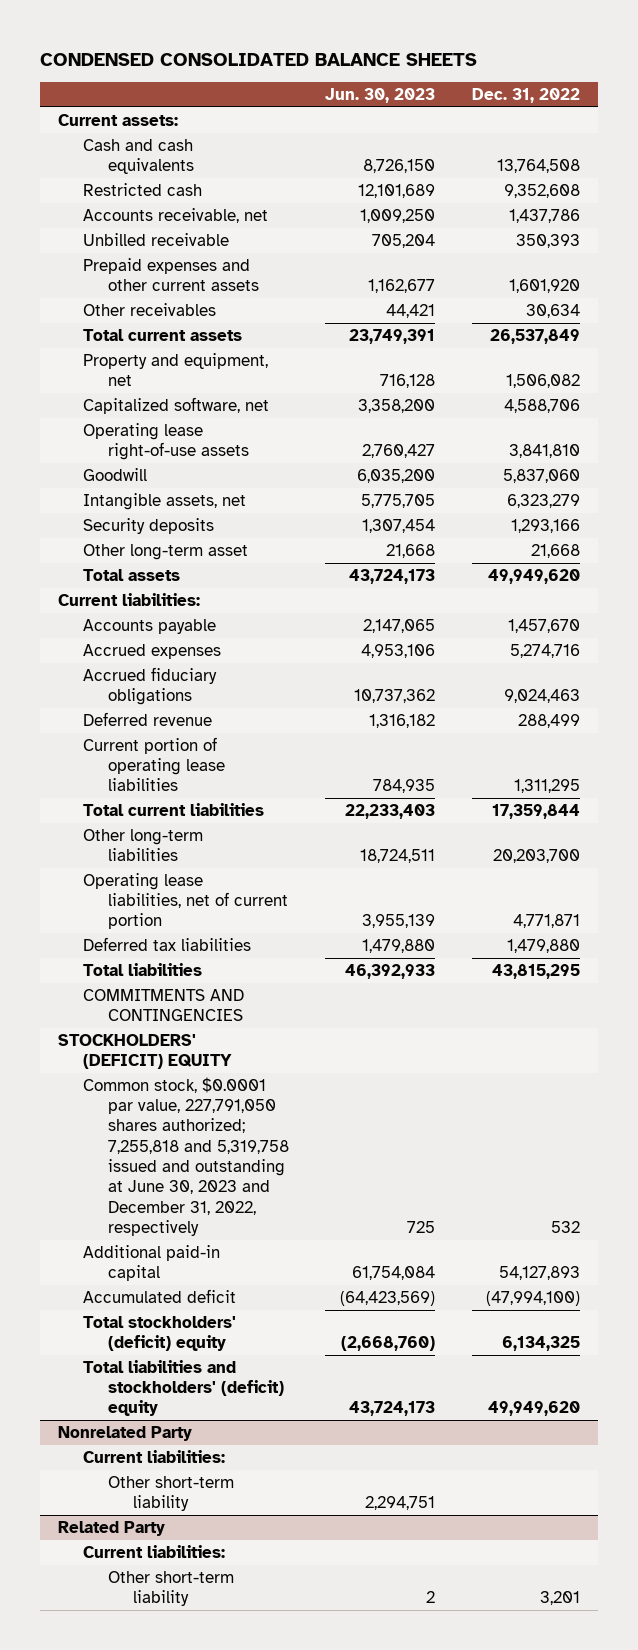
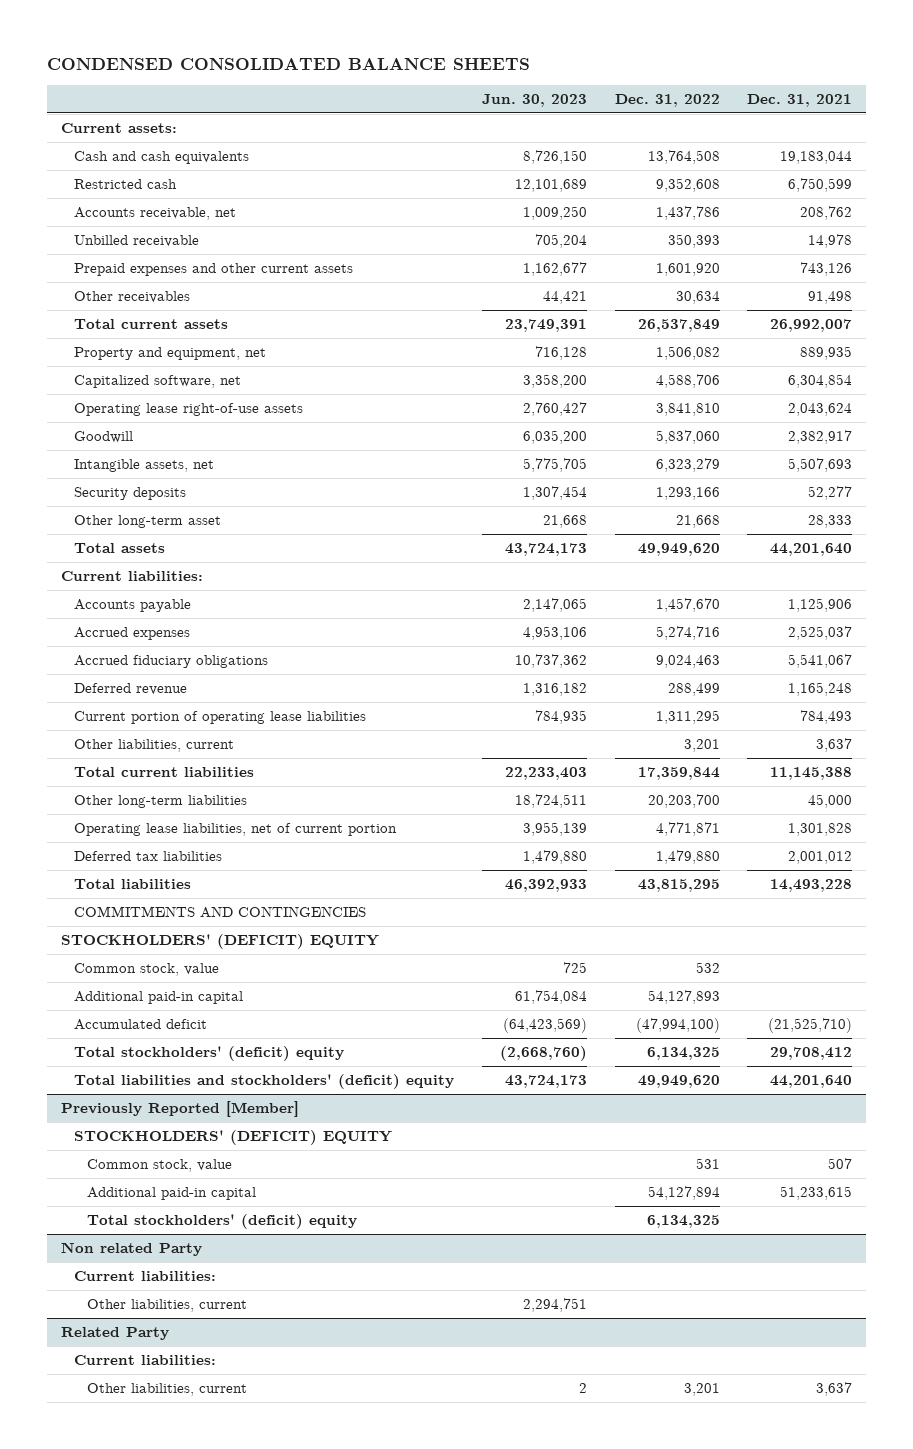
none -> [747,93,853,107] Dec. 31, 2021
none -> [74,738,235,752] Other liabilities, current
[83,1076,290,1236] Common stock, $0.0001 par value, 227,791,050 shares authorized; 7,255,818 and 5,319,758 issued and outstanding at June 30, 2023 and December 31, 2022, respectively -> [74,962,220,976] Common stock, value
[58,1425,193,1441] Nonrelated Party -> none
none -> [61,1100,300,1117] Previously Reported [Member]
none -> [74,1129,393,1145] STOCKHOLDERS' (DEFICIT) EQUITY
none -> [87,1158,233,1172] Common stock, value
none -> [87,1186,257,1200] Additional paid-in capital
none -> [87,1213,358,1229] Total stockholders' (deficit) equity
none -> [61,1241,203,1256] Non related Party
[108,1475,235,1512] Other short-term liability -> [87,1298,248,1312] Other liabilities, current
[108,1570,235,1607] Other short-term liability -> [87,1382,248,1396] Other liabilities, current

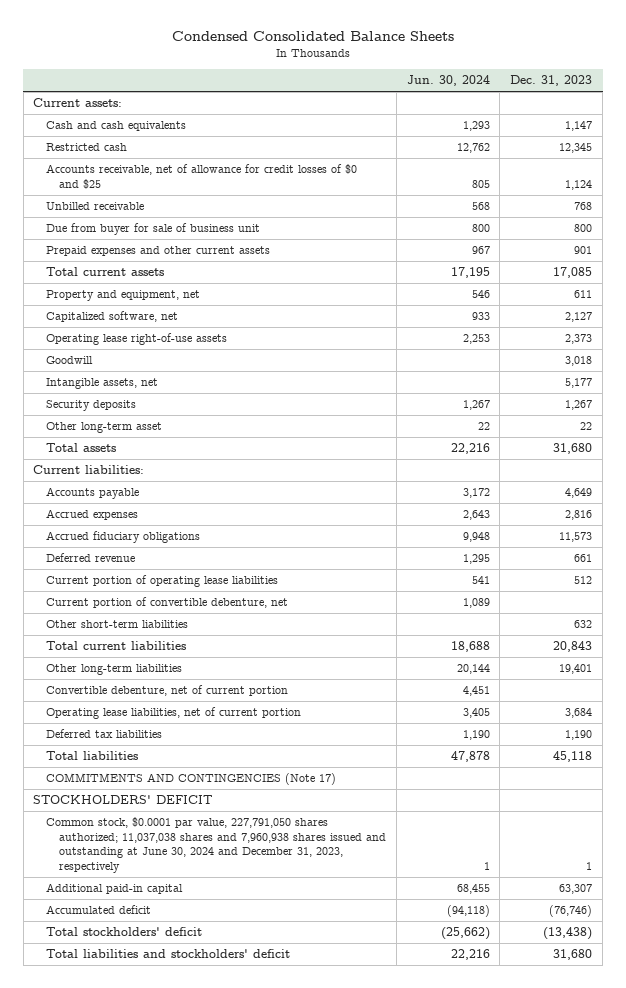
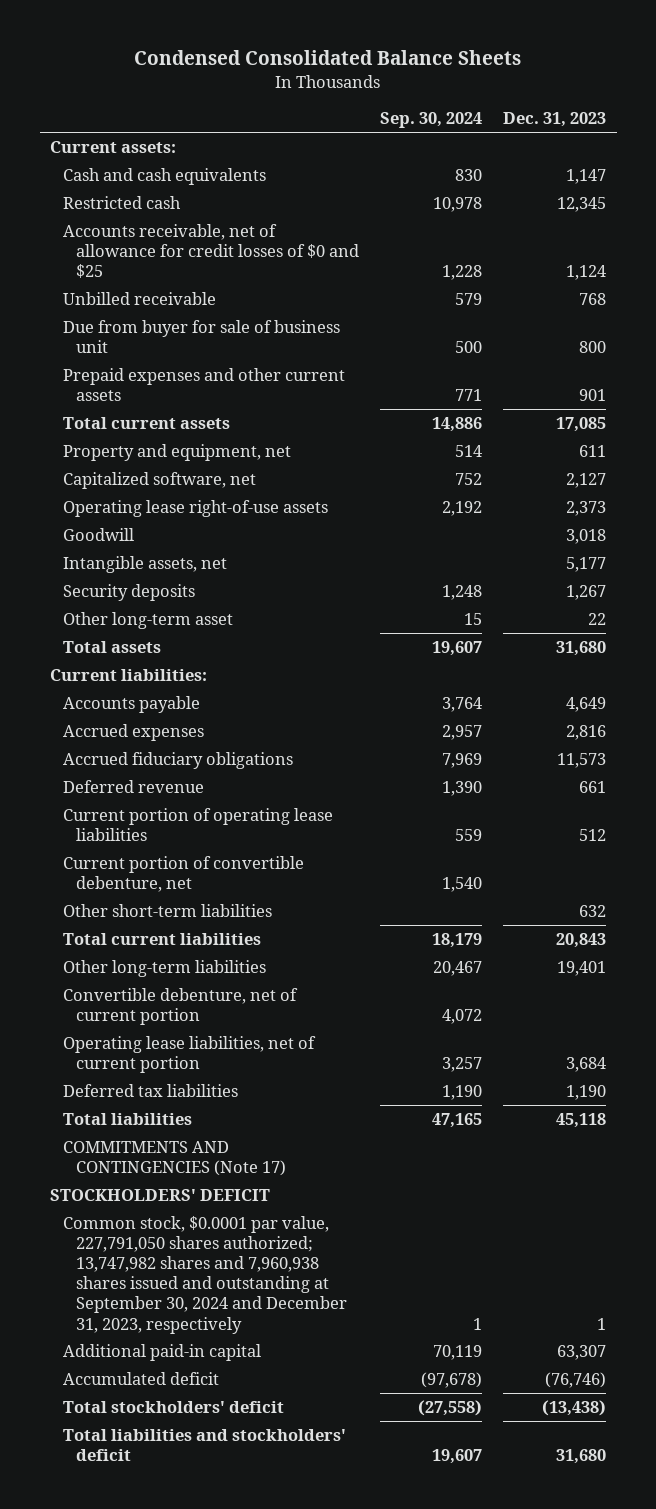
[406,75,490,87] Jun. 30, 2024 -> none
none -> [380,112,483,129] Sep. 30, 2024
[46,817,386,874] Common stock, $0.0001 par value, 227,791,050 shares authorized; 11,037,038 shares and 7,960,938 shares issued and outstanding at June 30, 2024 and December 31, 2023, respectively -> [63,1215,347,1334] Common stock, $0.0001 par value, 227,791,050 shares authorized; 13,747,982 shares and 7,960,938 shares issued and outstanding at September 30, 2024 and December 31, 2023, respectively

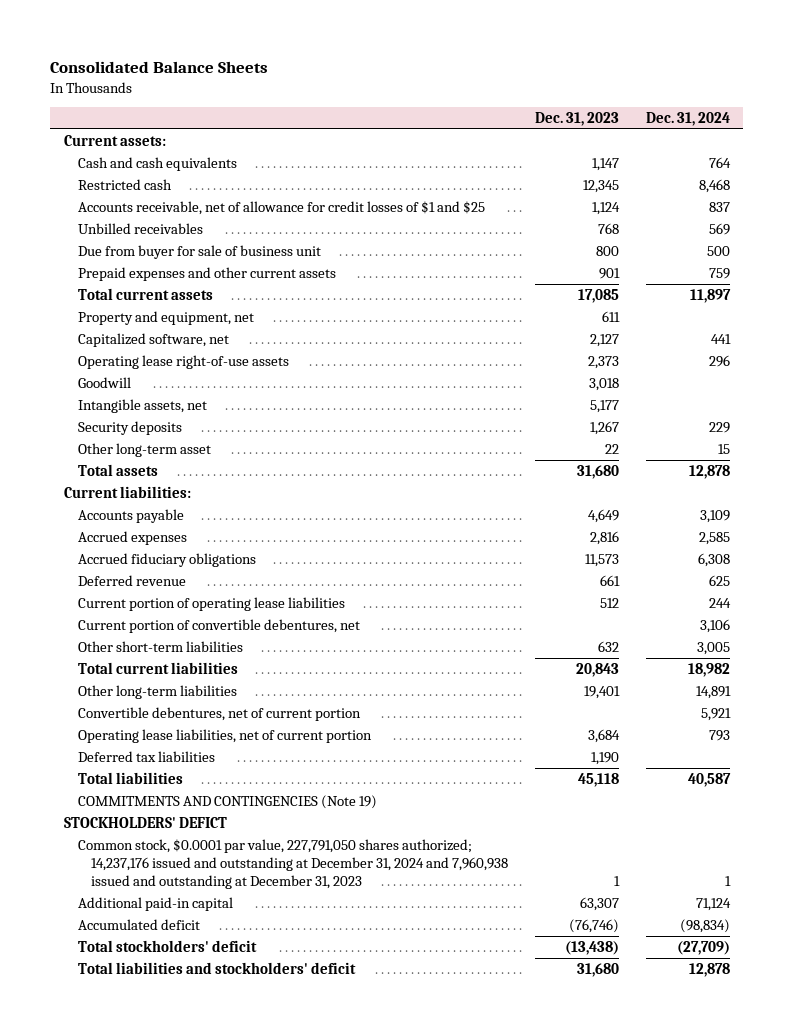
[134,50,522,66] Condensed Consolidated Balance Sheets -> [50,60,269,73] Consolidated Balance Sheets
[380,112,483,129] Sep. 30, 2024 -> none
none -> [645,111,730,126] Dec. 31, 2024
[63,223,359,279] Accounts receivable, net of allowance for credit losses of $0 and $25 -> [77,200,485,215] Accounts receivable, net of allowance for credit losses of $1 and $25
[63,291,217,305] Unbilled receivable -> [77,222,203,234] Unbilled receivables
[63,855,305,892] Current portion of convertible debenture, net -> [77,618,360,633] Current portion of convertible debentures, net
[63,987,299,1025] Convertible debenture, net of current portion -> [77,706,361,721] Convertible debentures, net of current portion
[63,1140,286,1176] COMMITMENTS AND CONTINGENCIES (Note 17) -> [77,794,377,809] COMMITMENTS AND CONTINGENCIES (Note 19)
[50,1188,271,1201] STOCKHOLDERS' DEFICIT -> [63,816,227,828] STOCKHOLDERS' DEFICT
[63,1215,347,1334] Common stock, $0.0001 par value, 227,791,050 shares authorized; 13,747,982 shares and 7,960,938 shares issued and outstanding at September 30, 2024 and December 31, 2023, respectively -> [77,838,509,889] Common stock, $0.0001 par value, 227,791,050 shares authorized; 14,237,176 issued and outstanding at December 31, 2024 and 7,960,938 issued and outstanding at December 31, 2023

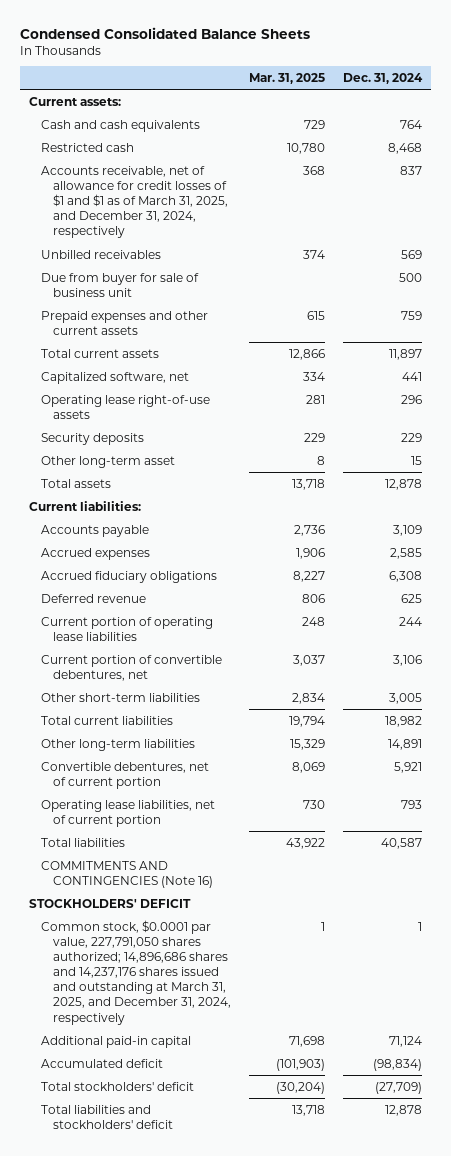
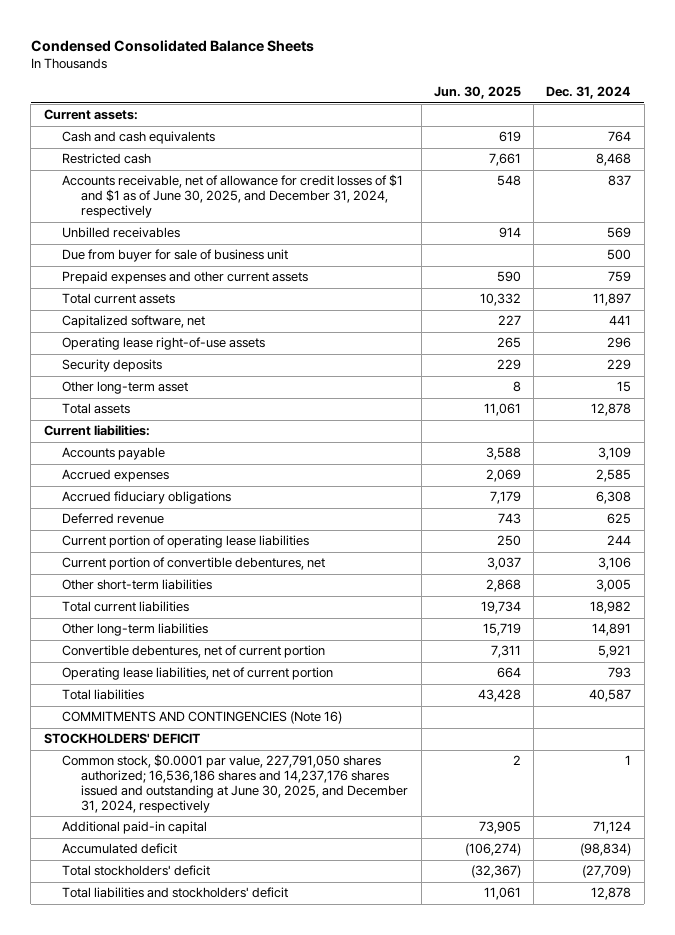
[248,73,325,85] Mar. 31, 2025 -> none
none -> [433,86,521,100] Jun. 30, 2025
[41,165,228,239] Accounts receivable, net of allowance for credit losses of $1 and $1 as of March 31, 2025, and December 31, 2024, respectively -> [62,174,404,219] Accounts receivable, net of allowance for credit losses of $1 and $1 as of June 30, 2025, and December 31, 2024, respectively
[41,919,231,1025] Common stock, $0.0001 par value, 227,791,050 shares authorized; 14,896,686 shares and 14,237,176 shares issued and outstanding at March 31, 2025, and December 31, 2024, respectively -> [62,754,409,813] Common stock, $0.0001 par value, 227,791,050 shares authorized; 16,536,186 shares and 14,237,176 shares issued and outstanding at June 30, 2025, and December 31, 2024, respectively

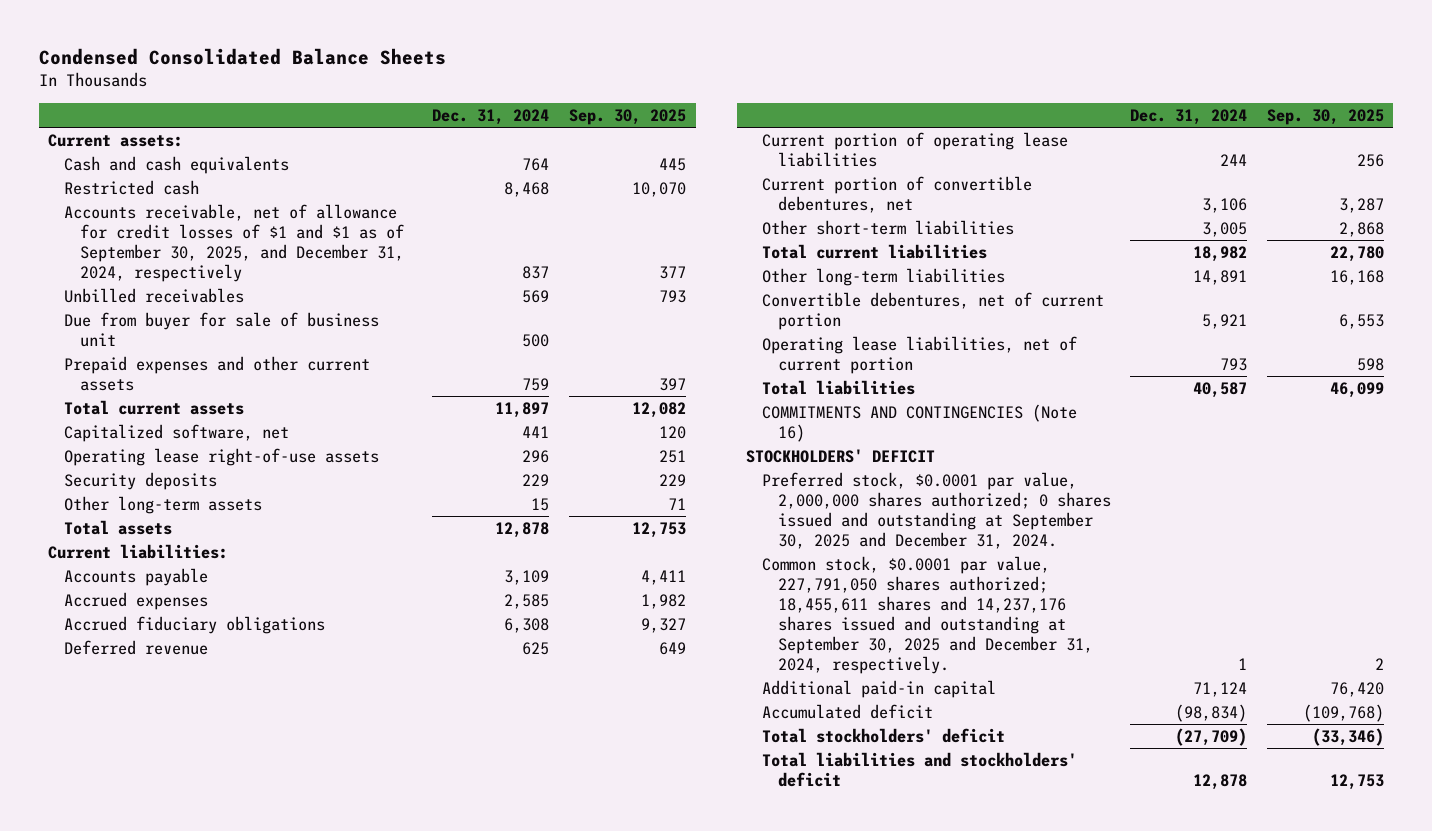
[433,86,521,100] Jun. 30, 2025 -> none
none -> [568,108,686,125] Sep. 30, 2025
[62,174,404,219] Accounts receivable, net of allowance for credit losses of $1 and $1 as of June 30, 2025, and December 31, 2024, respectively -> [64,203,405,282] Accounts receivable, net of allowance for credit losses of $1 and $1 as of September 30, 2025, and December 31, 2024, respectively
[62,381,189,395] Other long-term asset -> [64,495,263,514] Other long-term assets
none -> [762,471,1112,549] Preferred stock, $0.0001 par value, 2,000,000 shares authorized; 0 shares issued and outstanding at September 30, 2025 and December 31, 2024.
[62,754,409,813] Common stock, $0.0001 par value, 227,791,050 shares authorized; 16,536,186 shares and 14,237,176 shares issued and outstanding at June 30, 2025, and December 31, 2024, respectively -> [762,555,1094,674] Common stock, $0.0001 par value, 227,791,050 shares authorized; 18,455,611 shares and 14,237,176 shares issued and outstanding at September 30, 2025 and December 31, 2024, respectively.

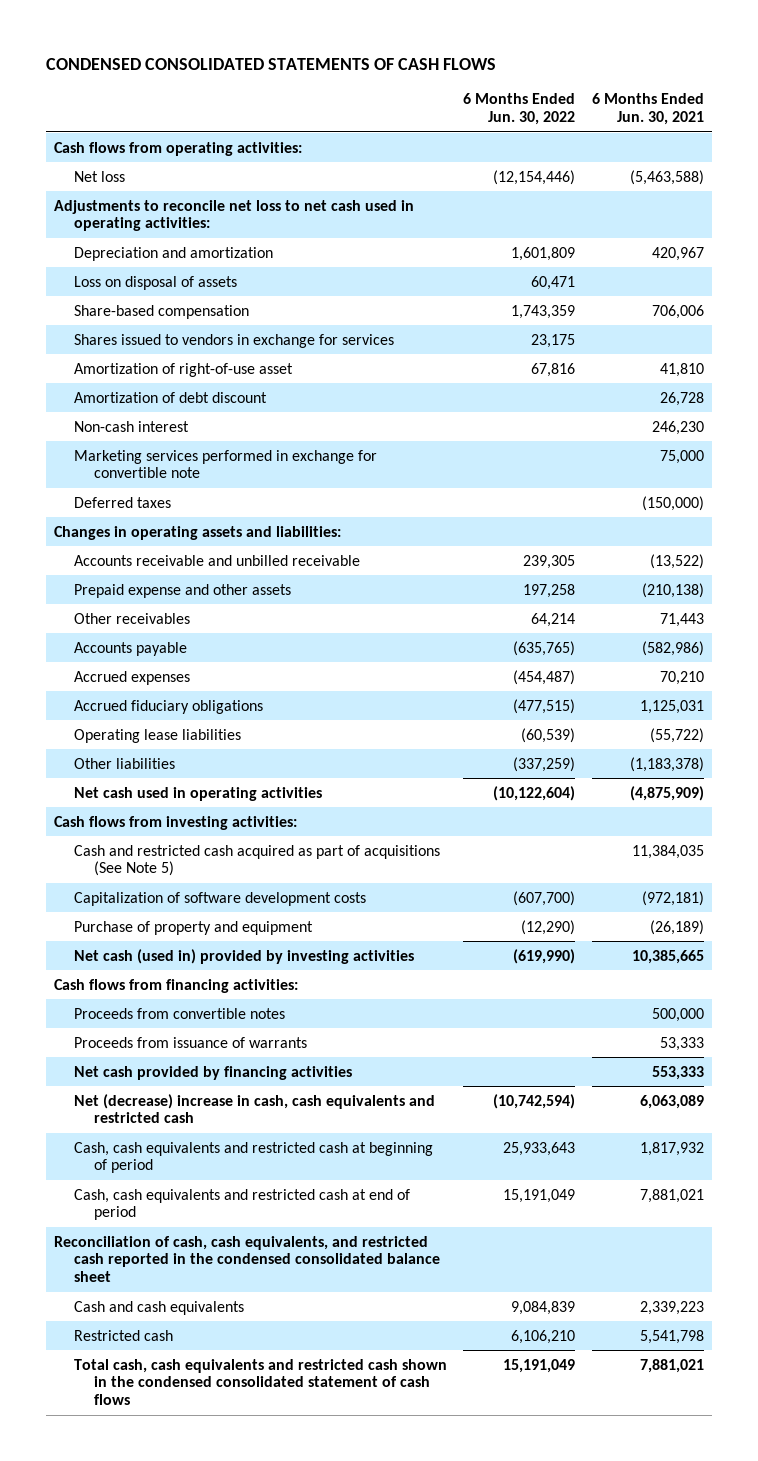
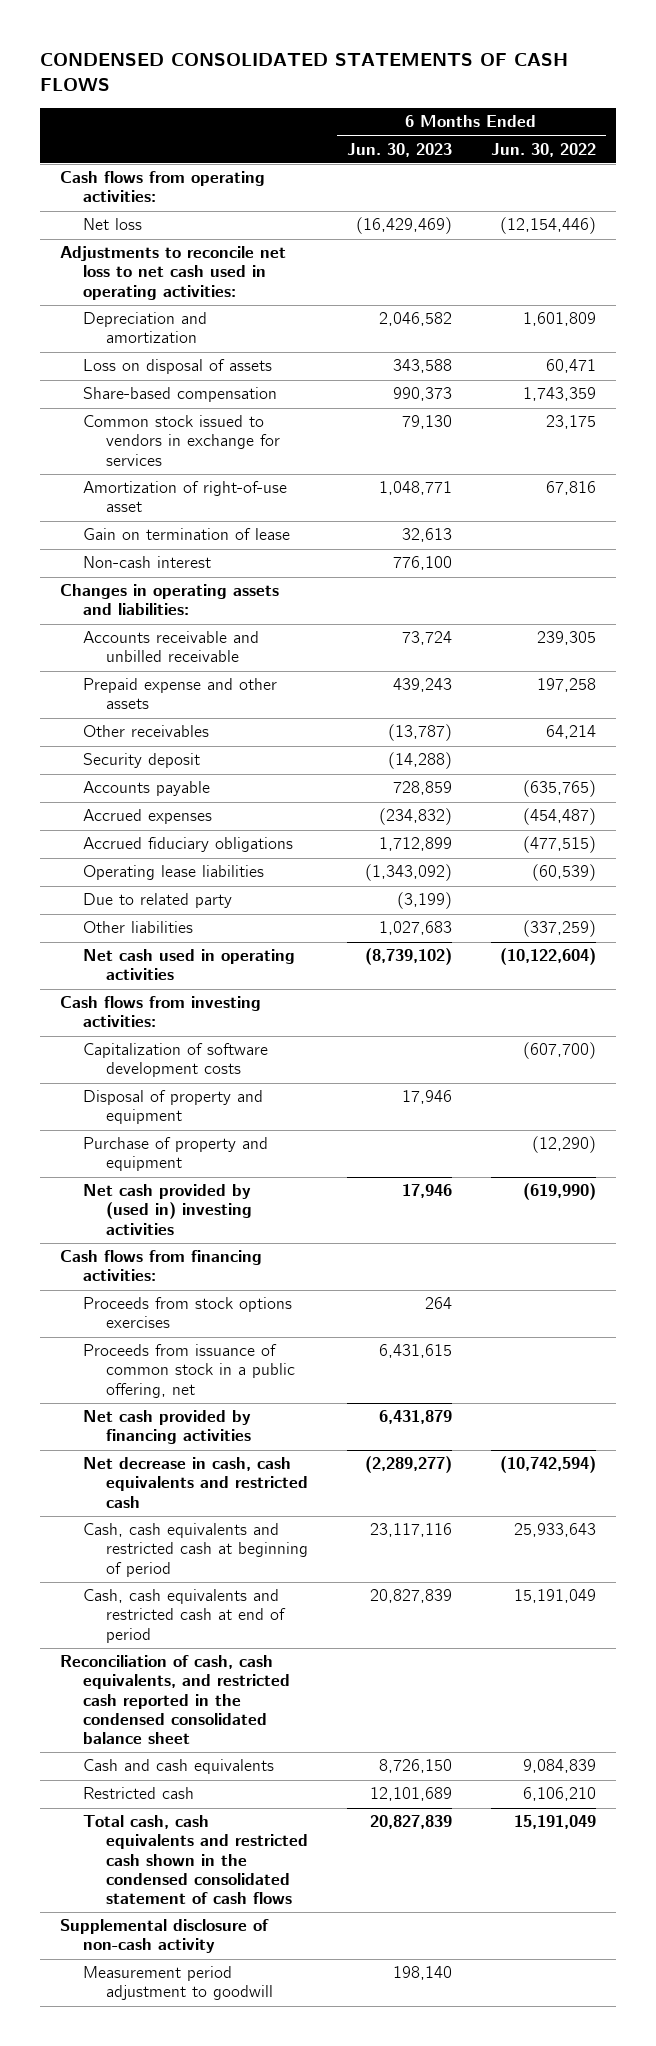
[591,93,704,126] 6 Months Ended Jun. 30, 2021 -> none
none -> [346,142,452,157] Jun. 30, 2023
[74,333,395,348] Shares issued to vendors in exchange for services -> [82,415,280,466] Common stock issued to vendors in exchange for services
[74,391,268,403] Amortization of debt discount -> none
none -> [82,528,290,541] Gain on termination of lease
[74,449,378,479] Marketing services performed in exchange for convertible note -> none
[74,496,172,508] Deferred taxes -> none
none -> [82,753,200,769] Security deposit
none -> [82,893,232,909] Due to related party
[74,844,441,877] Cash and restricted cash acquired as part of acquisitions (See Note 5) -> none
none -> [82,1090,263,1125] Disposal of property and equipment
[74,948,415,964] Net cash (used in) provided by investing activities -> [82,1184,252,1235] Net cash provided by (used in) investing activities
[74,1007,286,1019] Proceeds from convertible notes -> none
[74,1036,308,1048] Proceeds from issuance of warrants -> none
none -> [82,1297,292,1329] Proceeds from stock options exercises
none -> [82,1344,295,1398] Proceeds from issuance of common stock in a public offering, net
[74,1093,436,1124] Net (decrease) increase in cash, cash equivalents and restricted cash -> [82,1457,308,1508] Net decrease in cash, cash equivalents and restricted cash
none -> [59,1919,269,1954] Supplemental disclosure of non-cash activity
none -> [82,1966,273,2001] Measurement period adjustment to goodwill

